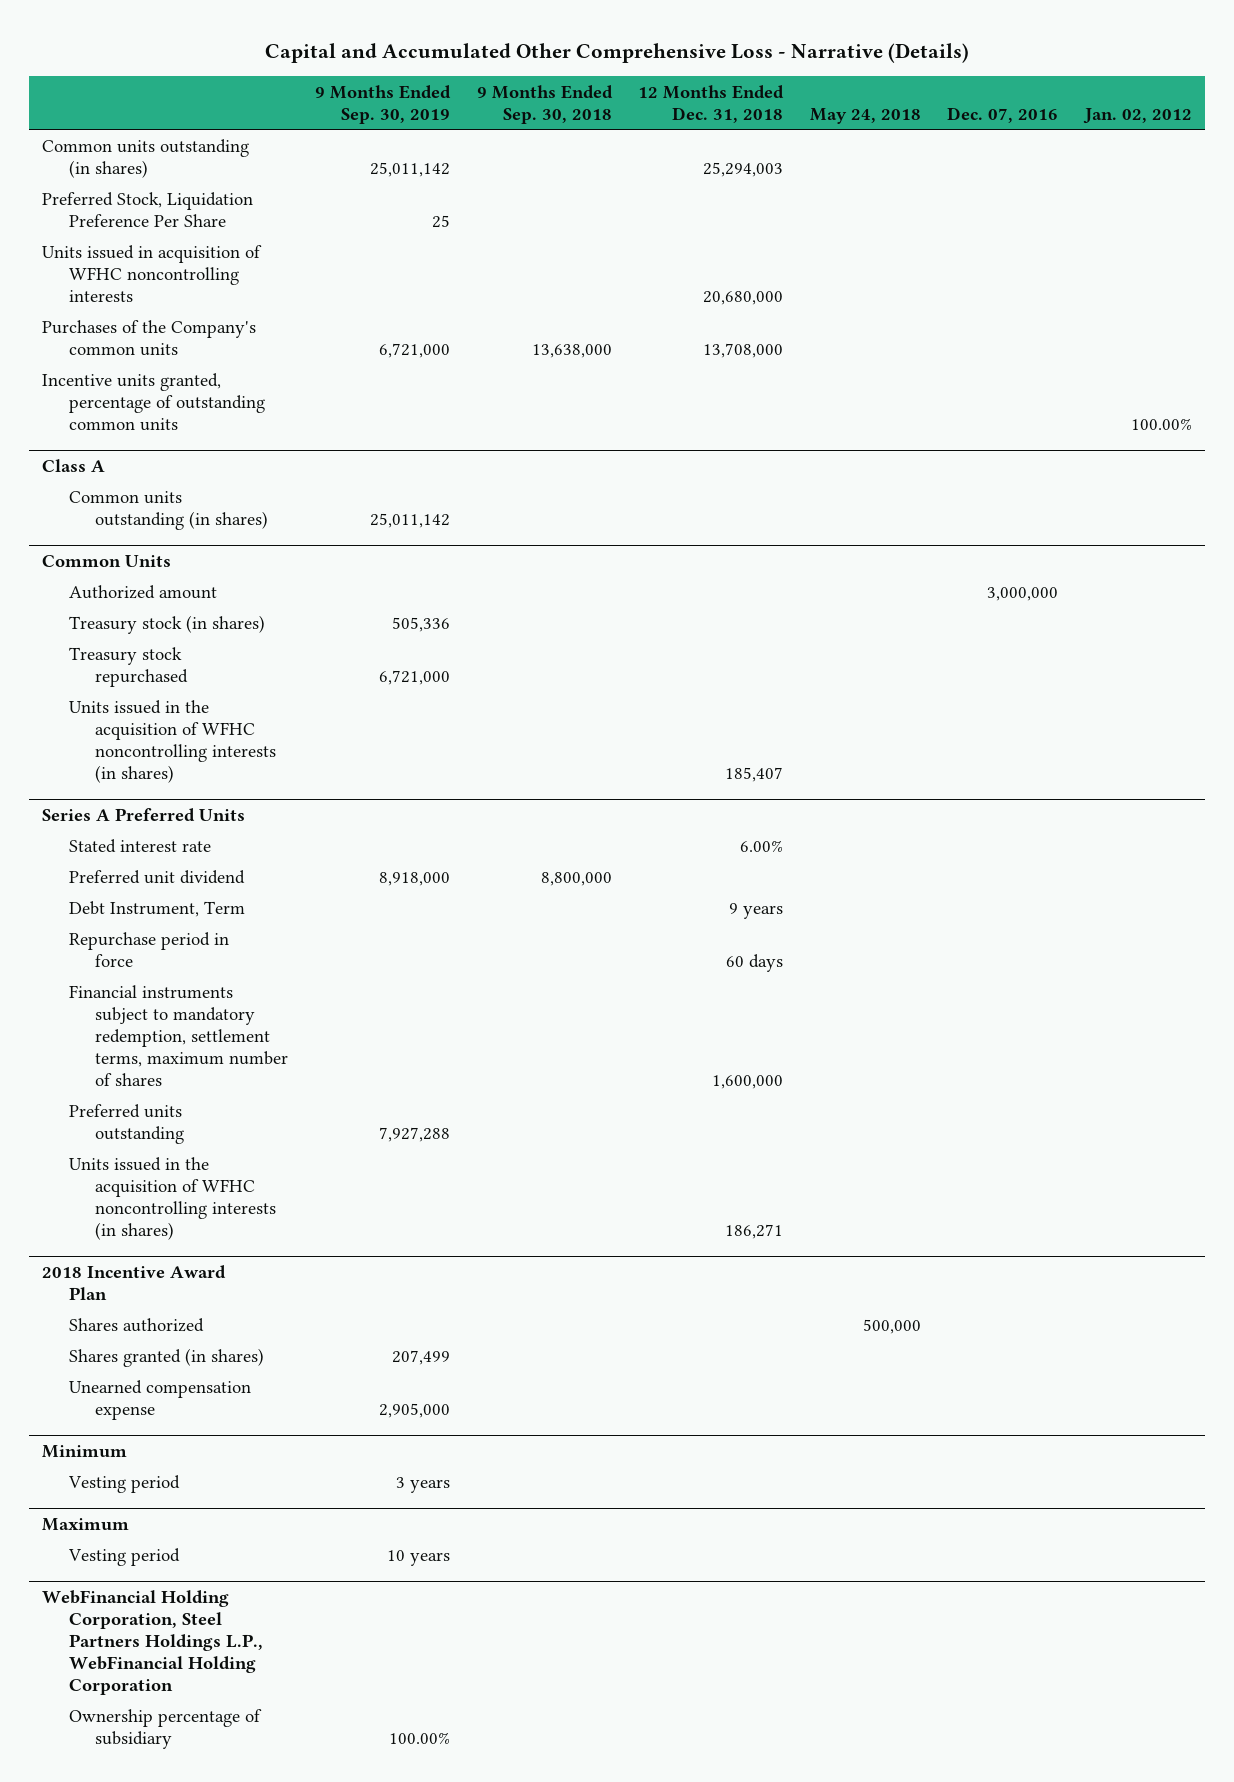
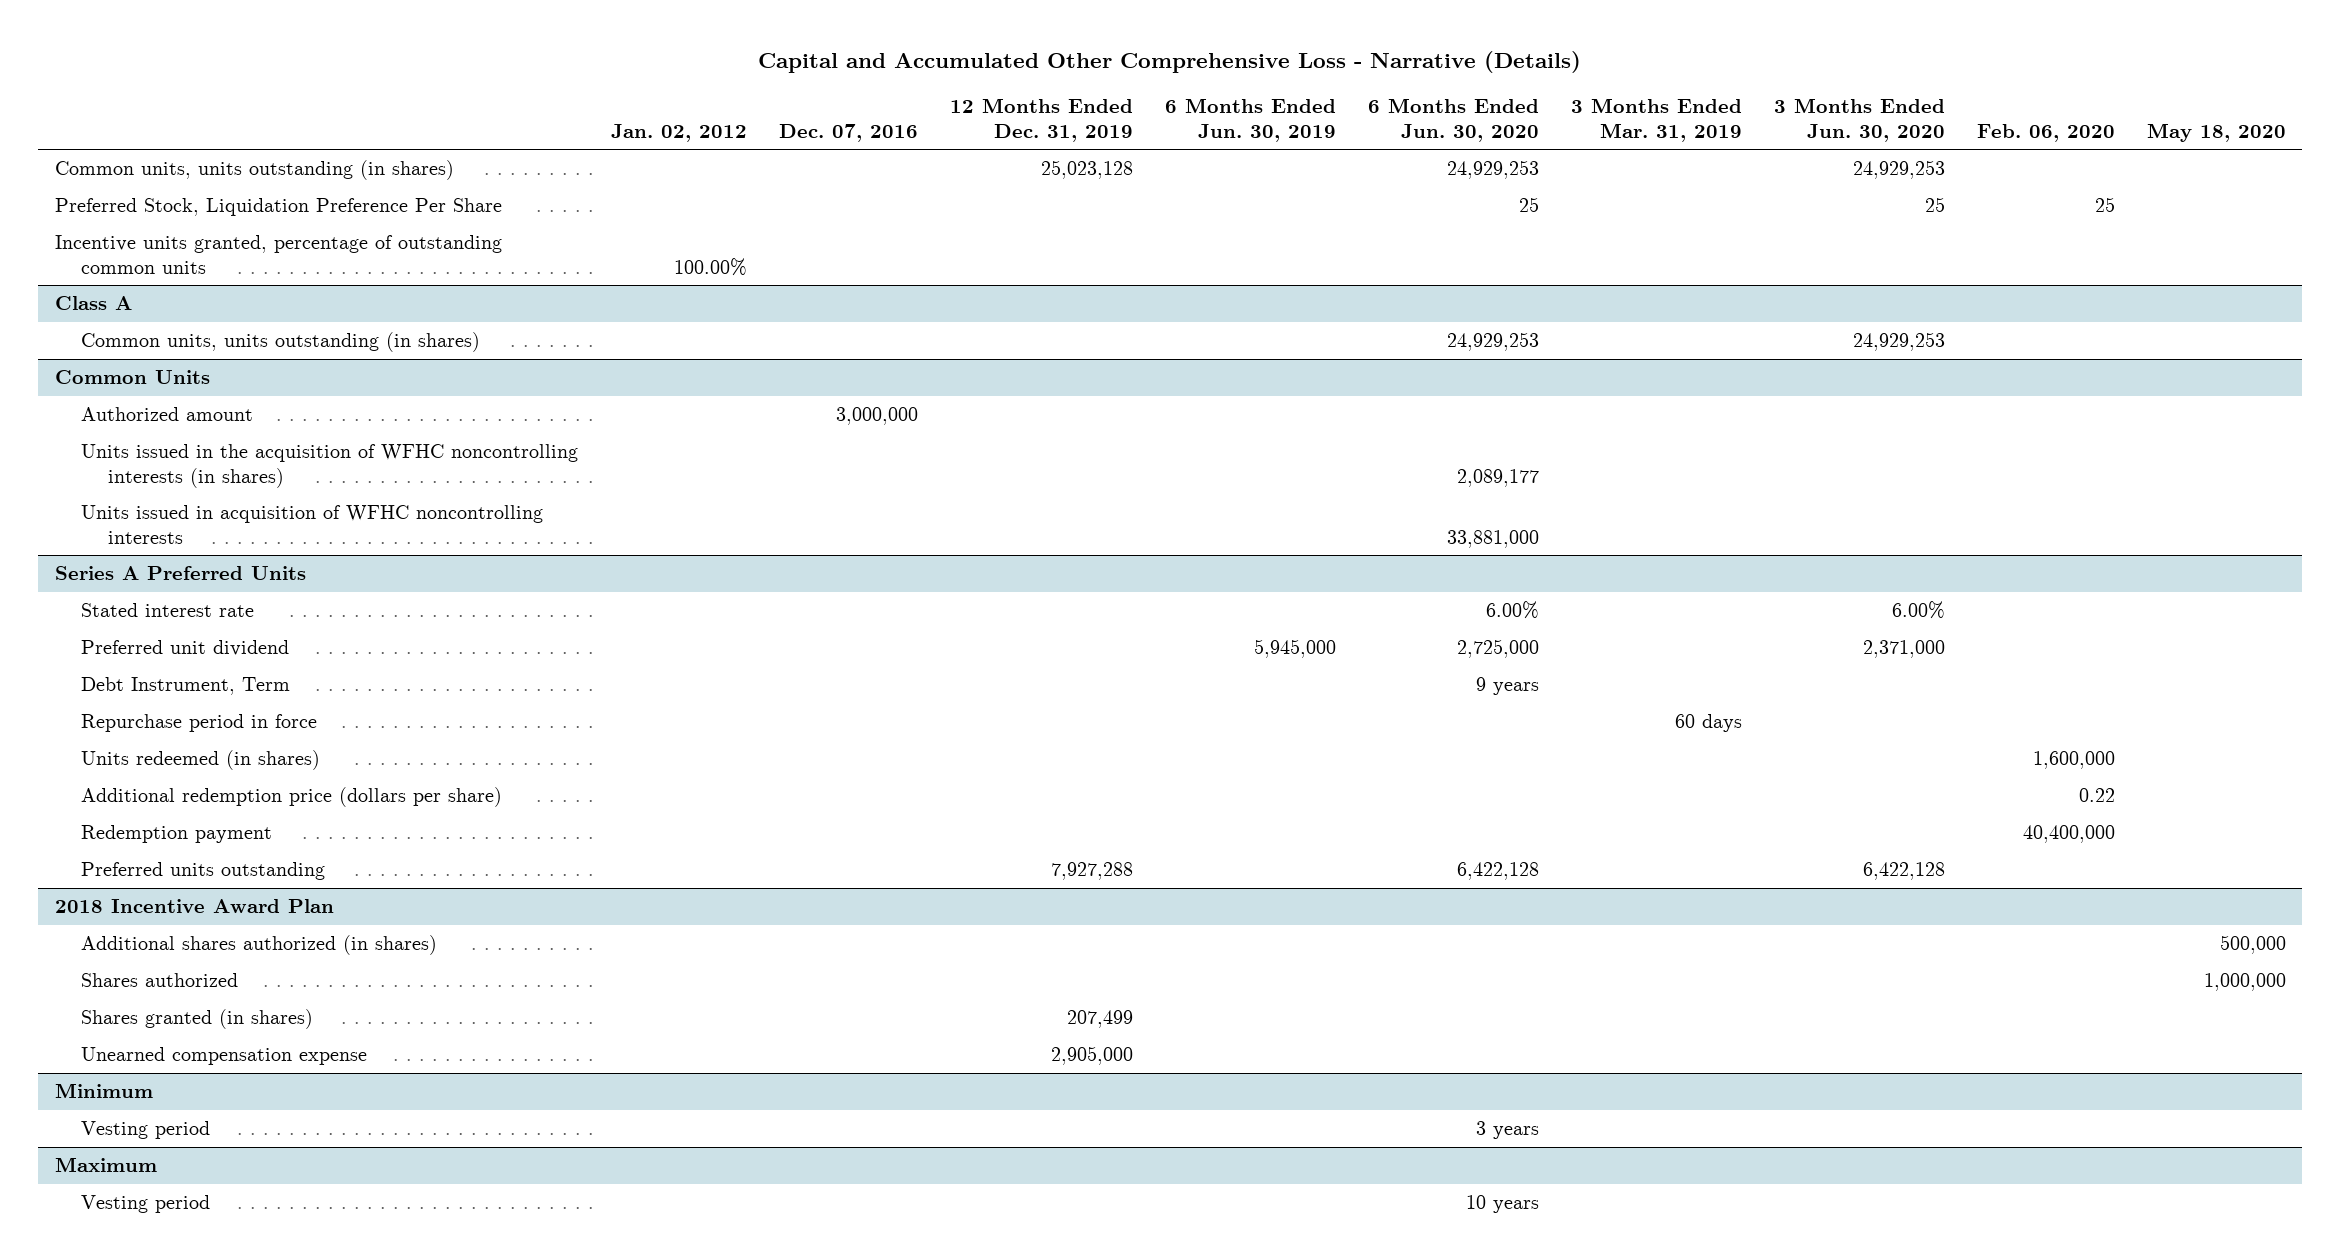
[315,84,452,124] 9 Months Ended Sep. 30, 2019 -> none
[476,84,613,124] 9 Months Ended Sep. 30, 2018 -> none
[638,84,785,123] 12 Months Ended Dec. 31, 2018 -> none
[809,107,921,124] May 24, 2018 -> none
none -> [949,97,1133,142] 12 Months Ended Dec. 31, 2019
none -> [1164,97,1336,142] 6 Months Ended Jun. 30, 2019
none -> [1367,97,1539,142] 6 Months Ended Jun. 30, 2020
none -> [1570,97,1742,142] 3 Months Ended Mar. 31, 2019
none -> [1773,97,1945,142] 3 Months Ended Jun. 30, 2020
none -> [1976,123,2115,142] Feb. 06, 2020
none -> [2146,122,2286,142] May 18, 2020
[42,138,250,178] Common units outstanding (in shares) -> [54,160,454,181] Common units, units outstanding (in shares)
[42,244,263,302] Units issued in acquisition of WFHC noncontrolling interests -> none
[42,319,257,356] Purchases of the Company's common units -> none
[68,490,269,530] Common units outstanding (in shares) -> [81,332,481,353] Common units, units outstanding (in shares)
[68,614,265,634] Treasury stock (in shares) -> none
[68,646,189,687] Treasury stock repurchased -> none
none -> [81,505,544,544] Units issued in acquisition of WFHC noncontrolling interests
[68,984,289,1086] Financial instruments subject to mandatory redemption, settlement terms, maximum number of shares -> none
none -> [81,750,321,771] Units redeemed (in shares)
none -> [81,787,503,808] Additional redemption price (dollars per share)
none -> [81,825,273,844] Redemption payment
[68,1156,277,1240] Units issued in the acquisition of WFHC noncontrolling interests (in shares) -> none
none -> [81,935,438,956] Additional shares authorized (in shares)
[42,1589,263,1695] WebFinancial Holding Corporation, Steel Partners Holdings L.P., WebFinancial Holding Corporation -> none
[68,1708,262,1749] Ownership percentage of subsidiary -> none

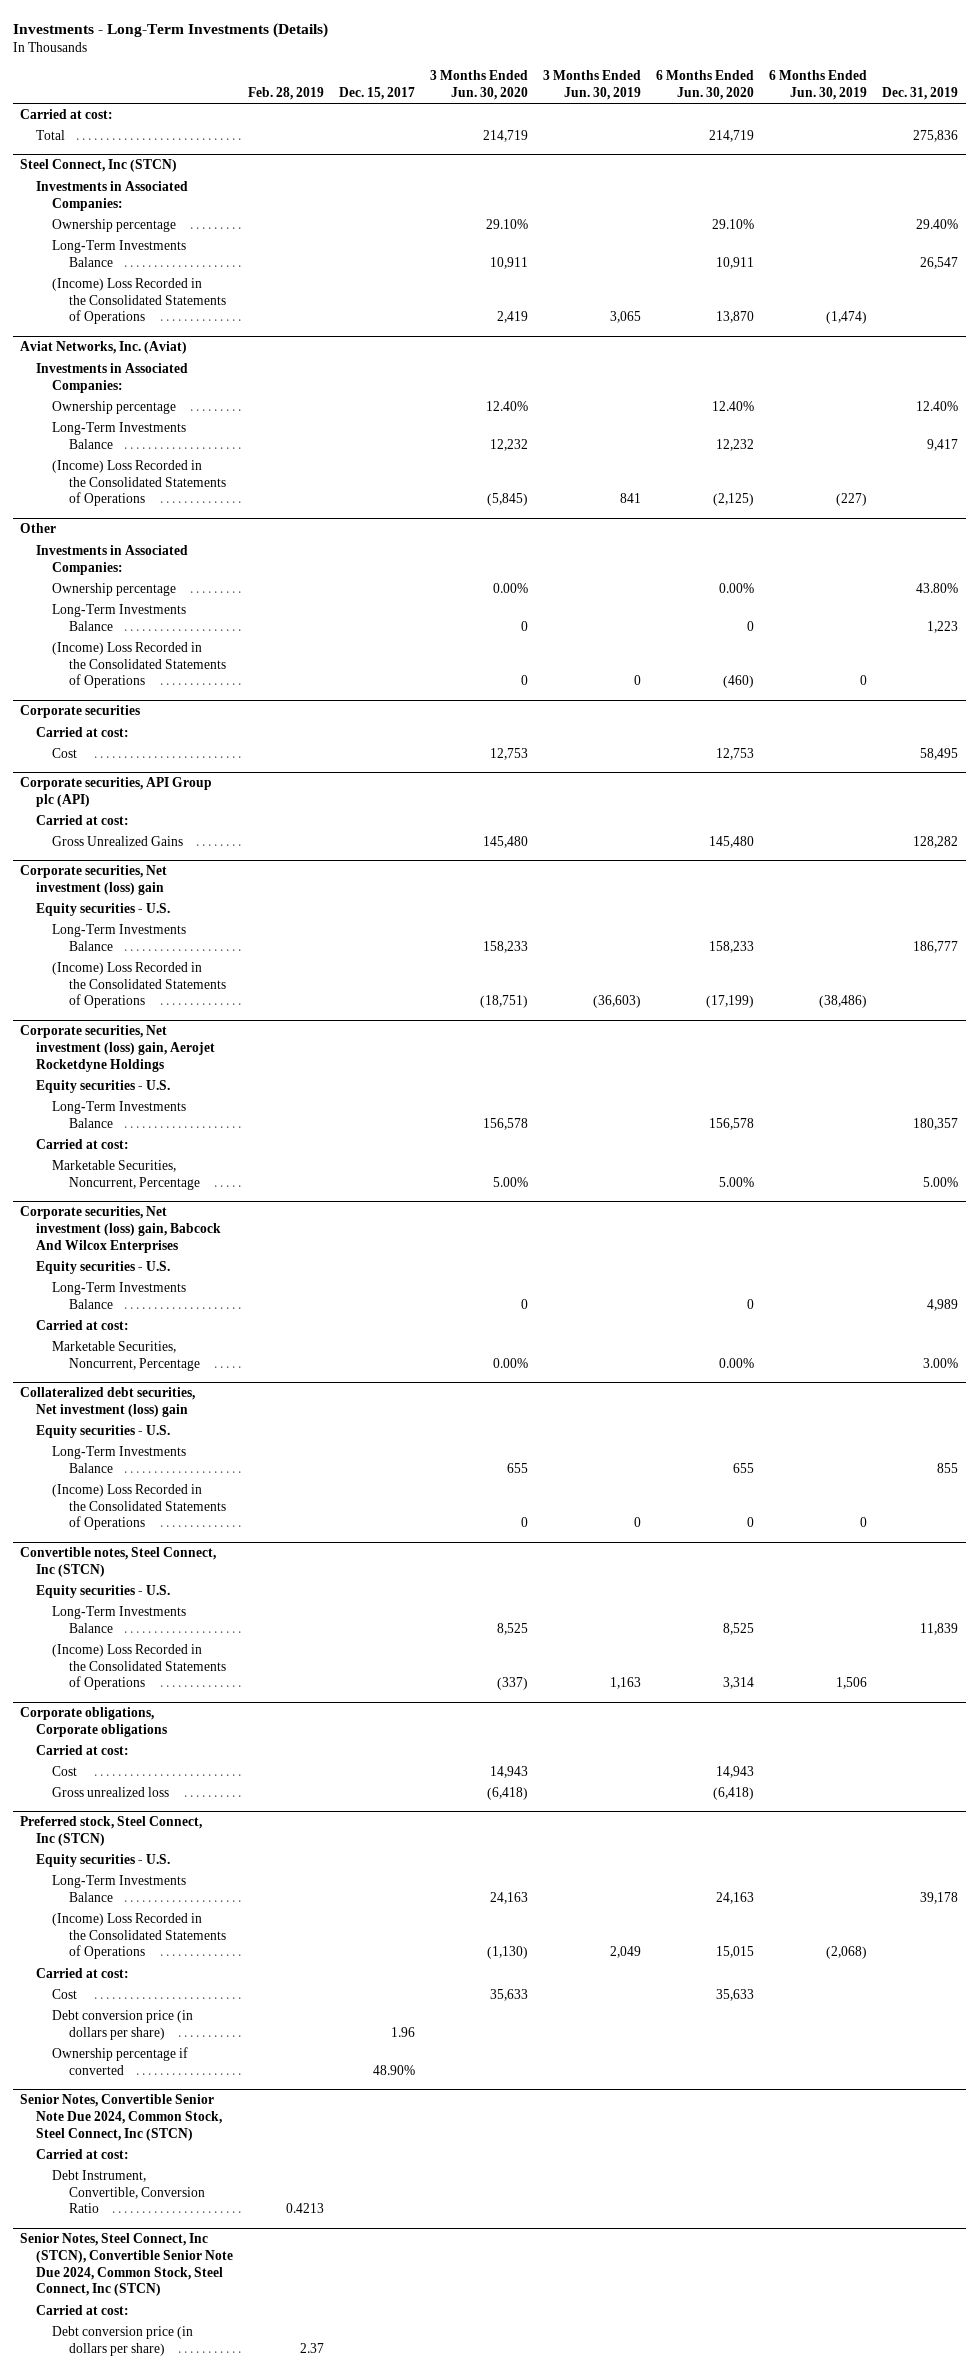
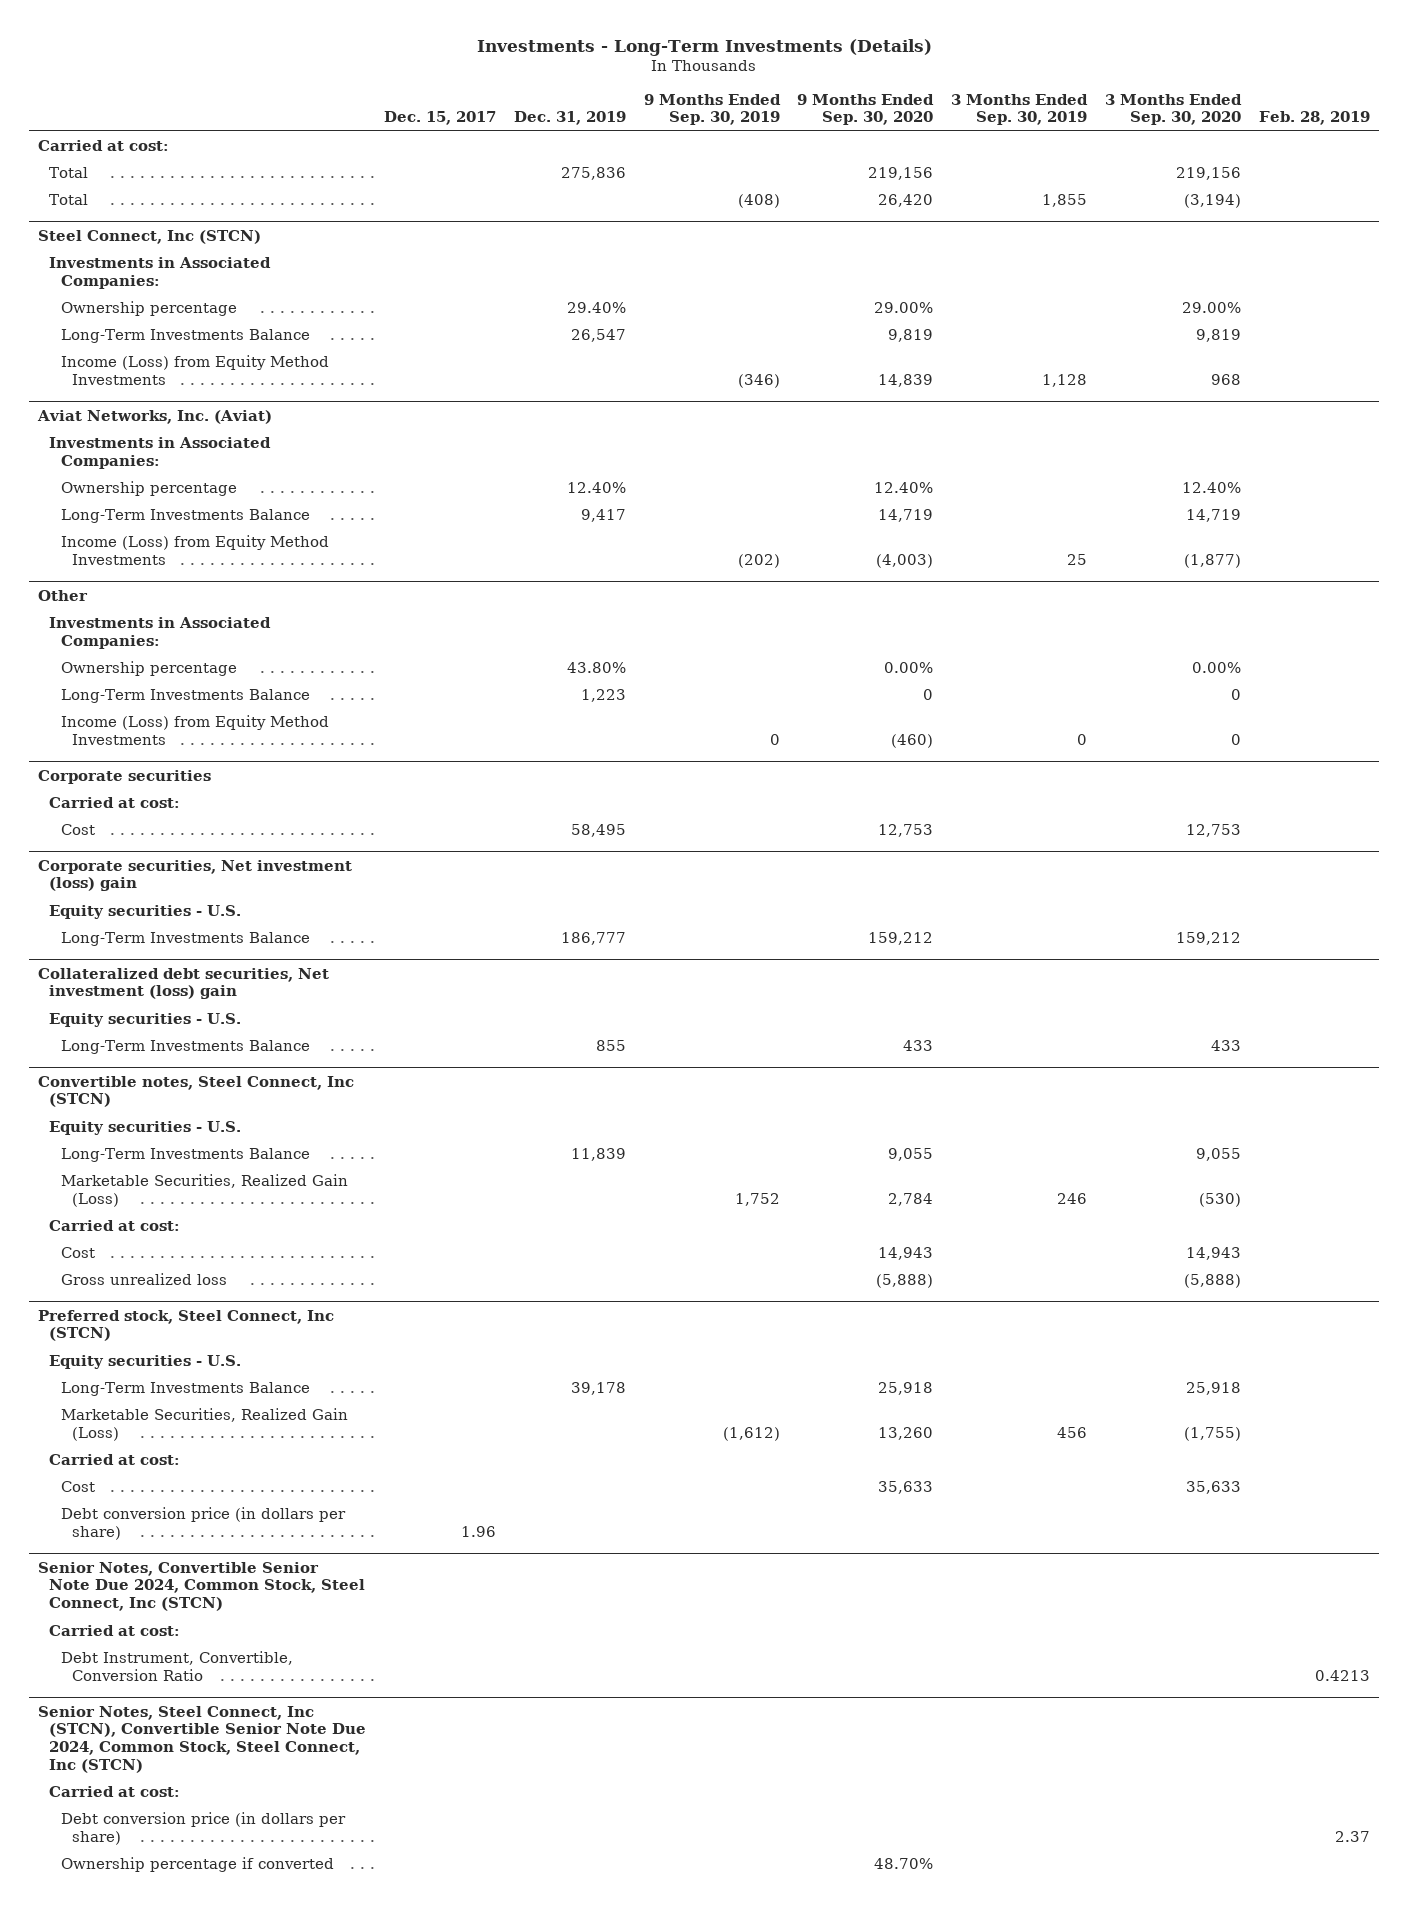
[430,70,529,100] 3 Months Ended Jun. 30, 2020 -> none
[543,70,642,100] 3 Months Ended Jun. 30, 2019 -> none
[656,70,755,100] 6 Months Ended Jun. 30, 2020 -> none
[769,70,868,100] 6 Months Ended Jun. 30, 2019 -> none
none -> [643,93,781,126] 9 Months Ended Sep. 30, 2019
none -> [797,93,935,126] 9 Months Ended Sep. 30, 2020
none -> [951,93,1089,126] 3 Months Ended Sep. 30, 2019
none -> [1104,93,1242,126] 3 Months Ended Sep. 30, 2020
none -> [49,193,89,205] Total
[52,277,226,325] (Income) Loss Recorded in the Consolidated Statements of Operations -> [60,354,329,385] Income (Loss) from Equity Method Investments
[52,459,226,507] (Income) Loss Recorded in the Consolidated Statements of Operations -> [60,534,329,565] Income (Loss) from Equity Method Investments
[52,641,226,689] (Income) Loss Recorded in the Consolidated Statements of Operations -> [60,714,329,745] Income (Loss) from Equity Method Investments
[20,777,213,807] Corporate securities, API Group plc (API) -> none
[36,814,130,825] Carried at cost: -> none
[52,835,184,846] Gross Unrealized Gains -> none
[52,961,226,1009] (Income) Loss Recorded in the Consolidated Statements of Operations -> none
[20,1025,216,1072] Corporate securities, Net investment (loss) gain, Aerojet Rocketdyne Holdings -> none
[36,1079,171,1093] Equity securities - U.S. -> none
[52,1100,187,1128] Long-Term Investments Balance -> none
[36,1138,130,1149] Carried at cost: -> none
[52,1159,200,1190] Marketable Securities, Noncurrent, Percentage -> none
[20,1206,222,1253] Corporate securities, Net investment (loss) gain, Babcock And Wilcox Enterprises -> none
[36,1260,171,1274] Equity securities - U.S. -> none
[52,1281,187,1309] Long-Term Investments Balance -> none
[36,1319,130,1330] Carried at cost: -> none
[52,1340,200,1371] Marketable Securities, Noncurrent, Percentage -> none
[52,1483,226,1531] (Income) Loss Recorded in the Consolidated Statements of Operations -> none
[20,1707,168,1737] Corporate obligations, Corporate obligations -> none
[36,1744,130,1755] Carried at cost: -> none
[52,1765,78,1776] Cost -> none
[52,1786,170,1797] Gross unrealized loss -> none
[52,1643,226,1691] (Income) Loss Recorded in the Consolidated Statements of Operations -> [60,1173,348,1207] Marketable Securities, Realized Gain (Loss)
none -> [49,1219,181,1231] Carried at cost:
none -> [60,1246,95,1258] Cost
none -> [60,1272,227,1285] Gross unrealized loss
[52,1912,226,1960] (Income) Loss Recorded in the Consolidated Statements of Operations -> [60,1407,348,1441] Marketable Securities, Realized Gain (Loss)
[52,2046,189,2075] Ownership percentage if converted -> none
none -> [60,1856,334,1872] Ownership percentage if converted

